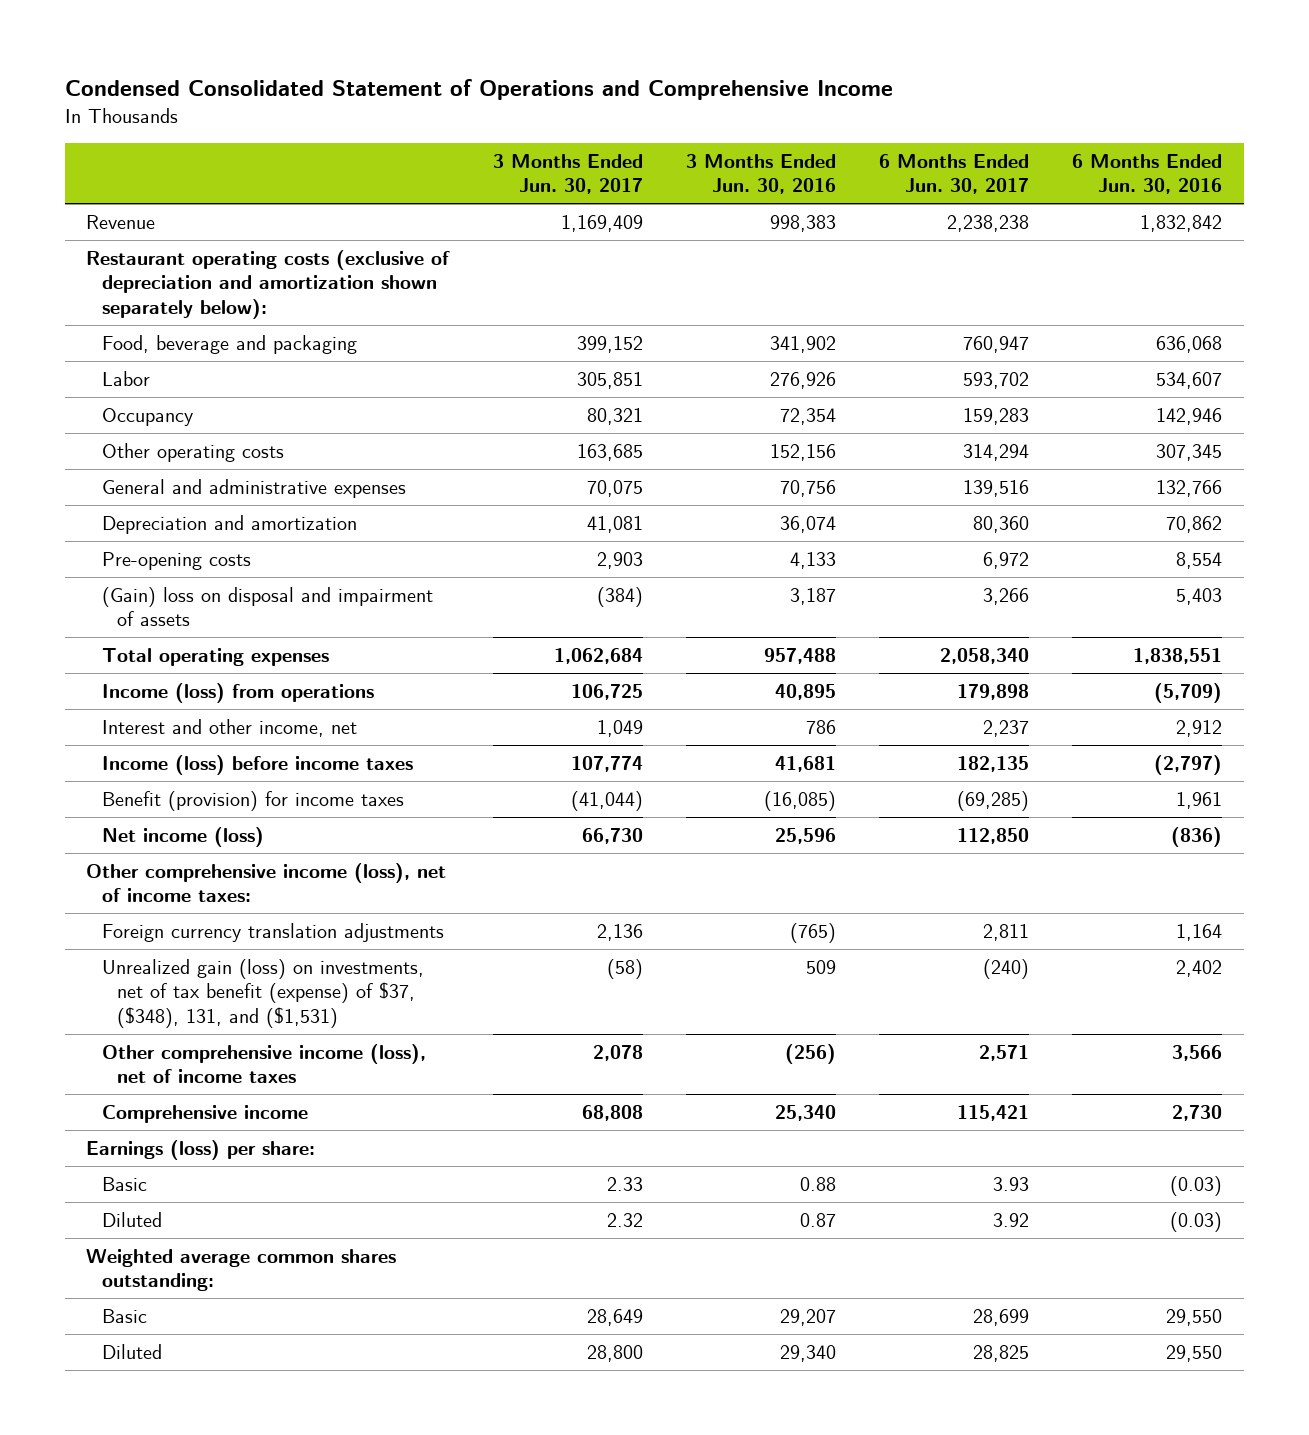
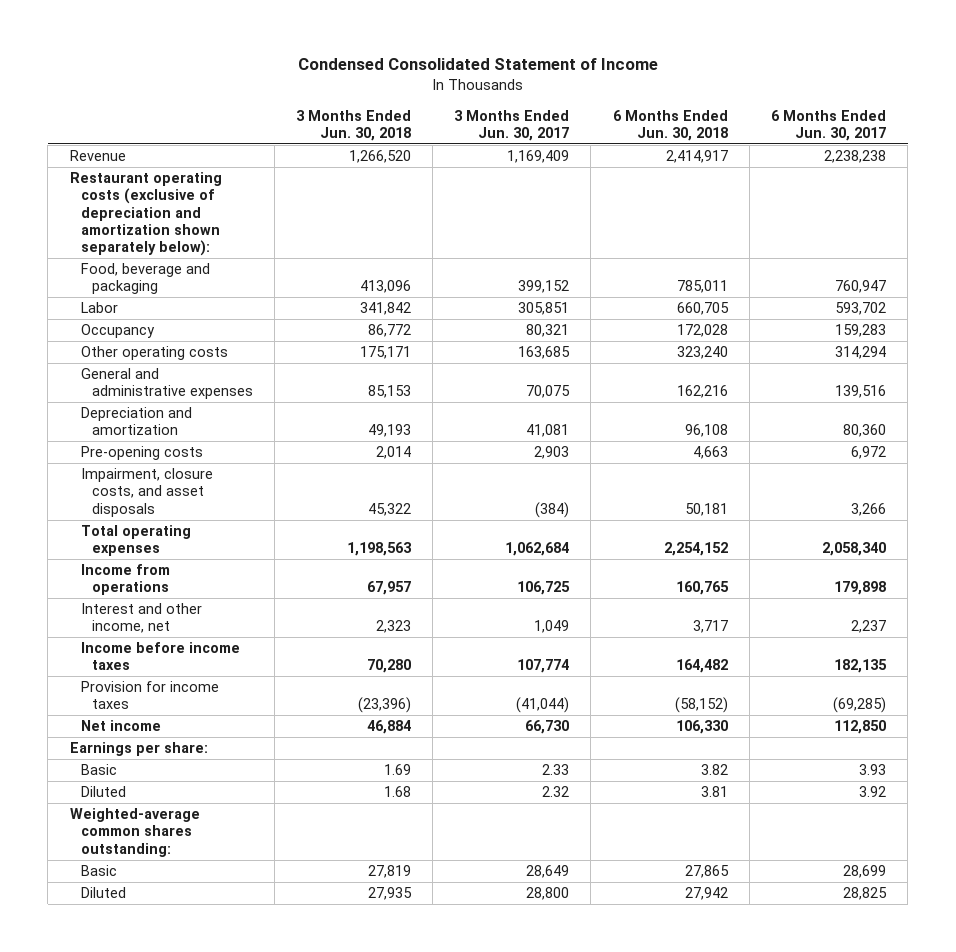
[64,78,893,100] Condensed Consolidated Statement of Operations and Comprehensive Income -> [297,58,658,71] Condensed Consolidated Statement of Income
[685,154,836,195] 3 Months Ended Jun. 30, 2016 -> none
[1072,154,1223,195] 6 Months Ended Jun. 30, 2016 -> none
none -> [295,109,411,141] 3 Months Ended Jun. 30, 2018
none -> [612,109,728,141] 6 Months Ended Jun. 30, 2018
[101,586,433,627] (Gain) loss on disposal and impairment of assets -> [80,468,213,517] Impairment, closure costs, and asset disposals
[101,682,374,703] Income (loss) from operations -> [80,564,170,596] Income from operations
[86,862,447,903] Other comprehensive income (loss), net of income taxes: -> none
[101,922,444,942] Foreign currency translation adjustments -> none
[101,958,424,1028] Unrealized gain (loss) on investments, net of tax benefit (expense) of $37, ($348), 131, and ($1,531) -> none
[101,1043,426,1084] Other comprehensive income (loss), net of income taxes -> none
[101,1104,308,1123] Comprehensive income -> none
[101,754,413,775] Income (loss) before income taxes -> [80,642,240,671] Income before income taxes
[101,790,404,811] Benefit (provision) for income taxes -> [80,681,219,710] Provision for income taxes
[101,826,264,847] Net income (loss) -> [80,720,161,732] Net income
[86,1139,316,1160] Earnings (loss) per share: -> [69,742,208,757] Earnings per share:
[86,1248,397,1292] Weighted average common shares outstanding: -> [69,808,200,857] Weighted-average common shares outstanding:

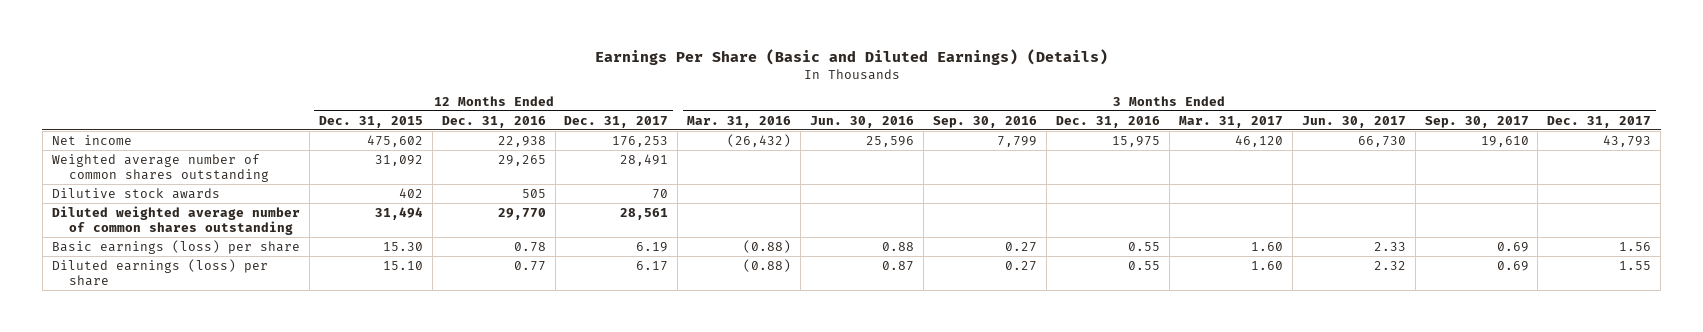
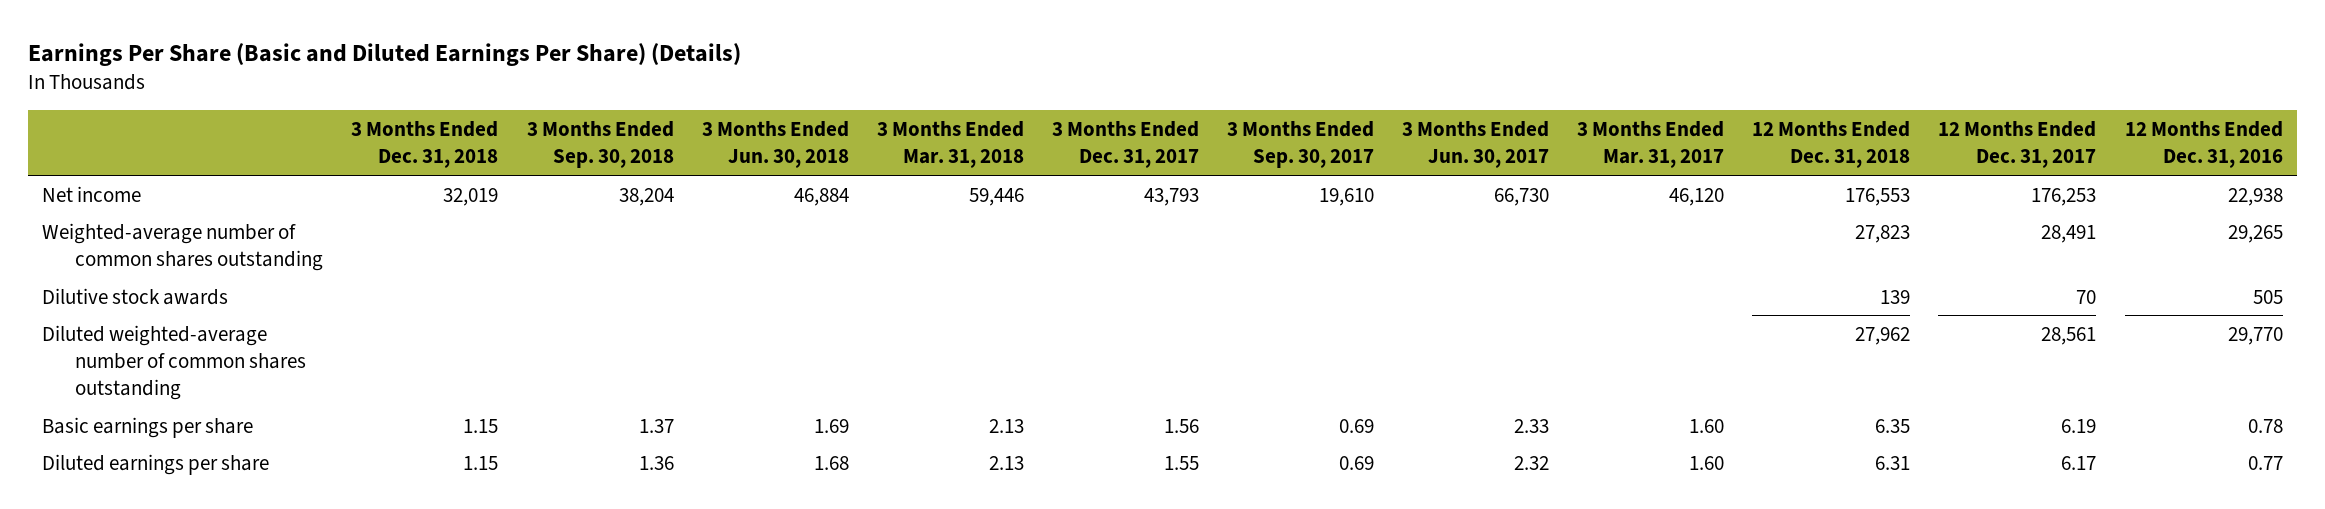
[594,49,1108,66] Earnings Per Share (Basic and Diluted Earnings) (Details) -> [28,42,742,66] Earnings Per Share (Basic and Diluted Earnings Per Share) (Details)
[318,115,423,128] Dec. 31, 2015 -> none
[687,115,792,128] Mar. 31, 2016 -> none
[810,115,915,128] Jun. 30, 2016 -> none
[933,115,1038,128] Sep. 30, 2016 -> none
[1055,115,1160,128] Dec. 31, 2016 -> none
none -> [351,121,499,169] 3 Months Ended Dec. 31, 2018
none -> [526,121,674,169] 3 Months Ended Sep. 30, 2018
none -> [701,121,849,169] 3 Months Ended Jun. 30, 2018
none -> [876,121,1024,169] 3 Months Ended Mar. 31, 2018
none -> [1752,121,1911,169] 12 Months Ended Dec. 31, 2018
[51,153,269,182] Weighted average number of common shares outstanding -> [42,222,324,271] Weighted-average number of common shares outstanding
[51,205,300,235] Diluted weighted average number of common shares outstanding -> [42,324,307,401] Diluted weighted-average number of common shares outstanding
[51,239,300,254] Basic earnings (loss) per share -> [42,416,254,438] Basic earnings per share
[51,258,268,286] Diluted earnings (loss) per share -> [42,453,270,475] Diluted earnings per share

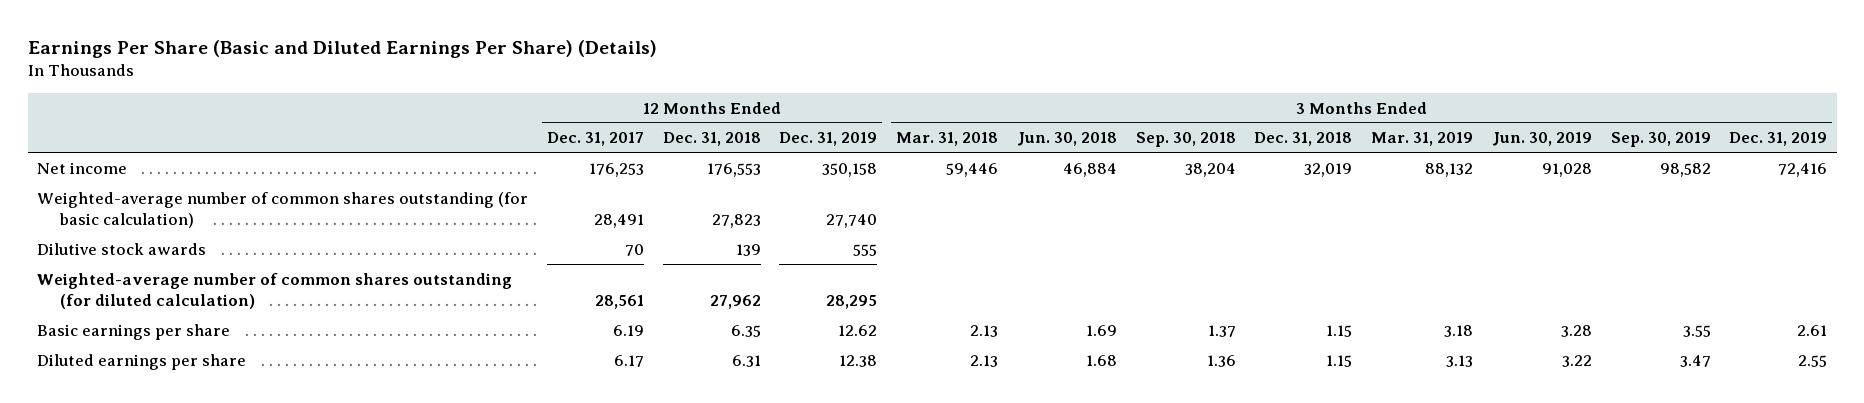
[1051,121,1199,169] 3 Months Ended Dec. 31, 2017 -> none
[1226,121,1374,169] 3 Months Ended Sep. 30, 2017 -> none
[1402,121,1550,169] 3 Months Ended Jun. 30, 2017 -> none
[1577,121,1725,169] 3 Months Ended Mar. 31, 2017 -> none
[2124,121,2283,169] 12 Months Ended Dec. 31, 2016 -> none
none -> [779,132,878,147] Dec. 31, 2019
none -> [1371,132,1474,147] Mar. 31, 2019
none -> [1491,132,1592,147] Jun. 30, 2019
none -> [1610,132,1711,148] Sep. 30, 2019
none -> [1729,132,1828,147] Dec. 31, 2019
[42,222,324,271] Weighted-average number of common shares outstanding -> [37,191,529,229] Weighted-average number of common shares outstanding (for basic calculation)
[42,324,307,401] Diluted weighted-average number of common shares outstanding -> [37,272,513,310] Weighted-average number of common shares outstanding (for diluted calculation)

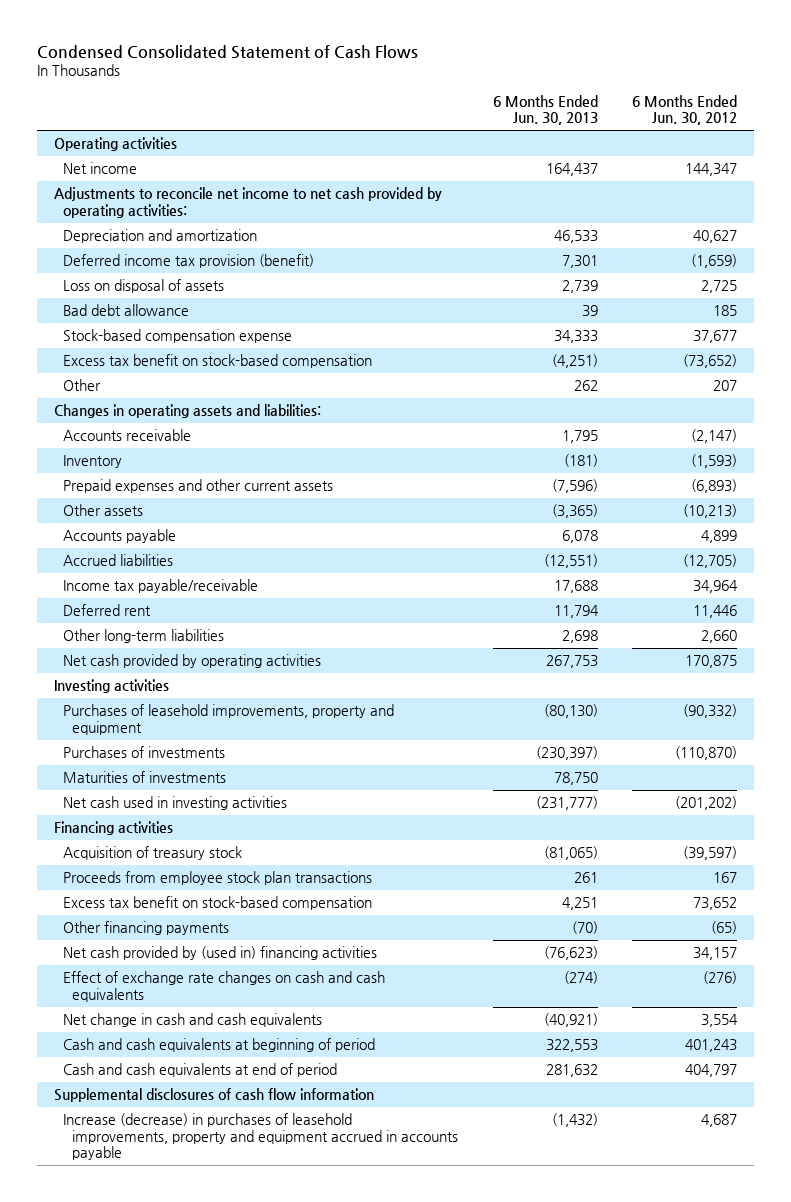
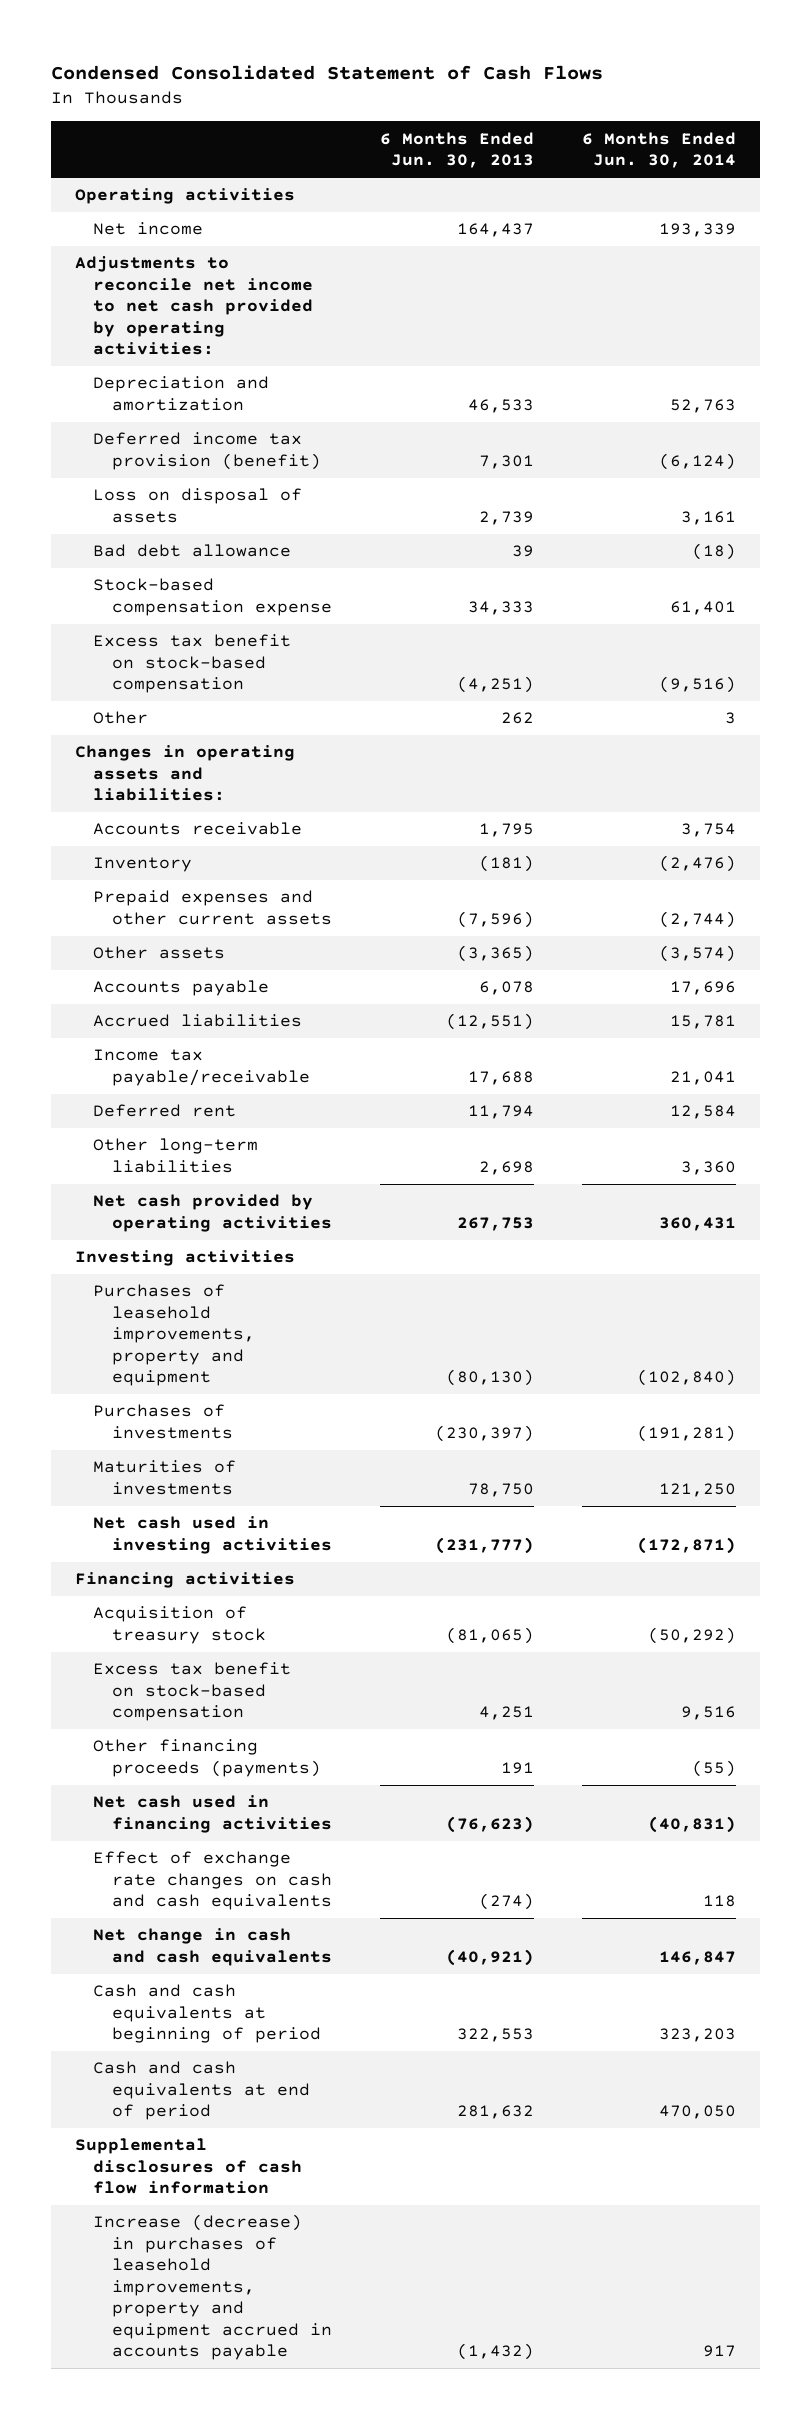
[631,94,737,126] 6 Months Ended Jun. 30, 2012 -> none
none -> [582,131,737,169] 6 Months Ended Jun. 30, 2014
[63,871,373,886] Proceeds from employee stock plan transactions -> none
[63,921,230,936] Other financing payments -> [93,1739,321,1777] Other financing proceeds (payments)
[571,921,598,935] (70) -> [500,1761,534,1774] 191
[63,946,378,961] Net cash provided by (used in) financing activities -> [93,1795,332,1833] Net cash used in financing activities

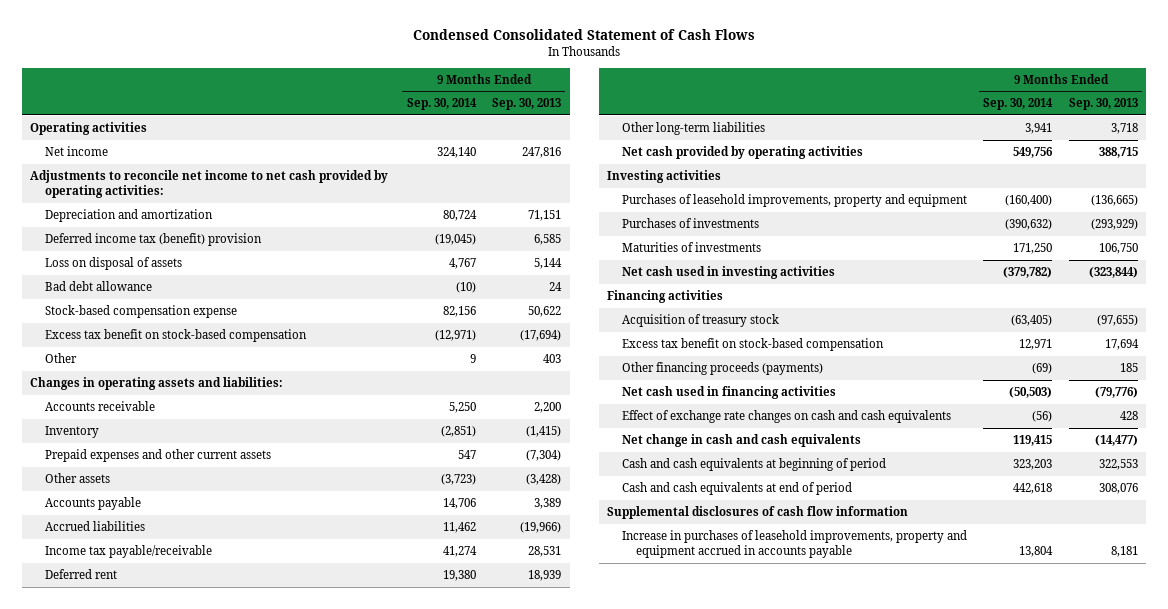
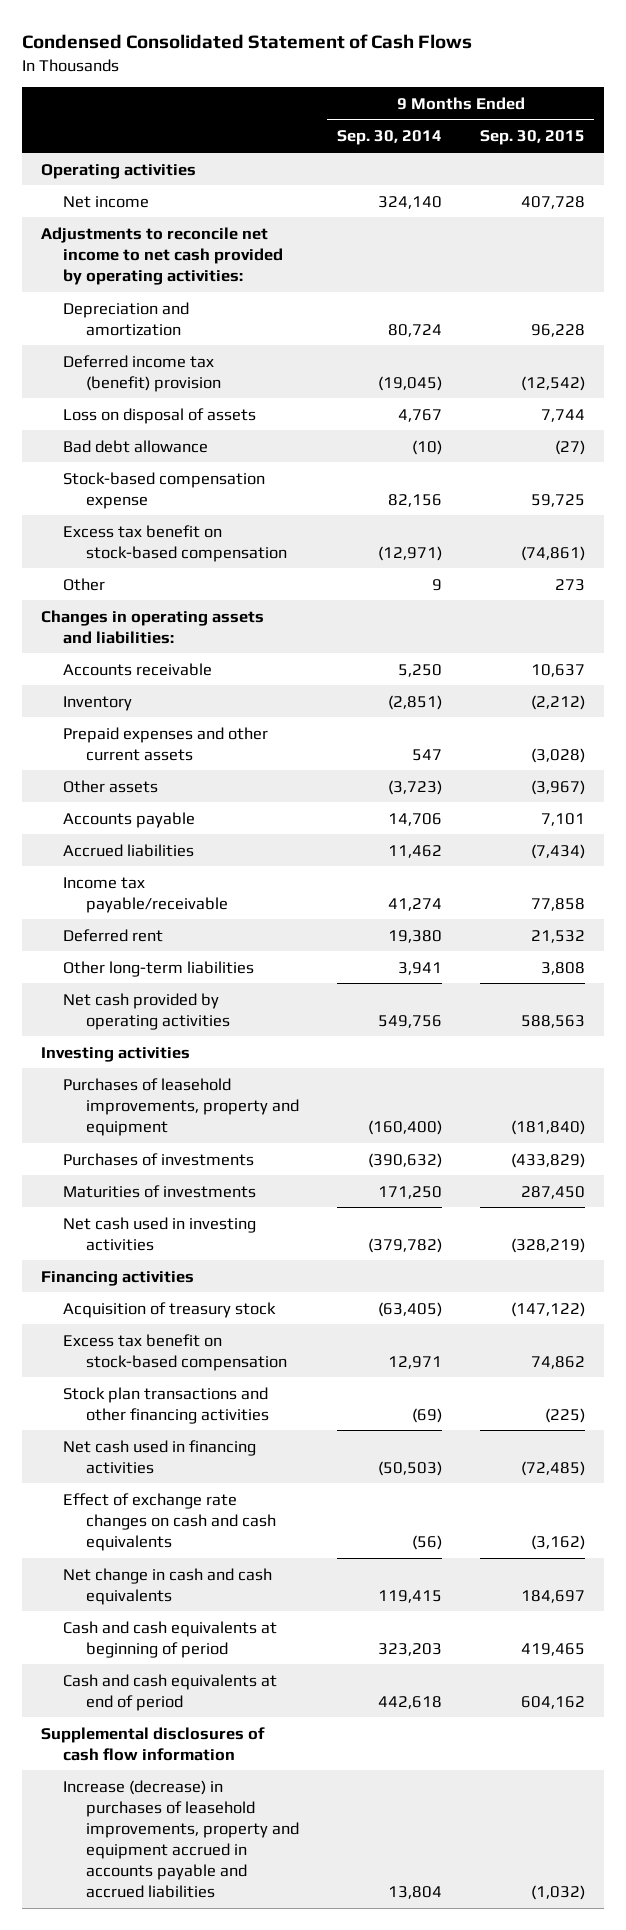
[492,98,562,111] Sep. 30, 2013 -> none
none -> [479,130,585,146] Sep. 30, 2015
[621,361,823,375] Other financing proceeds (payments) -> [63,1386,269,1424] Stock plan transactions and other financing activities
[621,529,967,558] Increase in purchases of leasehold improvements, property and equipment accrued in accounts payable -> [63,1779,299,1899] Increase (decrease) in purchases of leasehold improvements, property and equipment accrued in accounts payable and accrued liabilities

